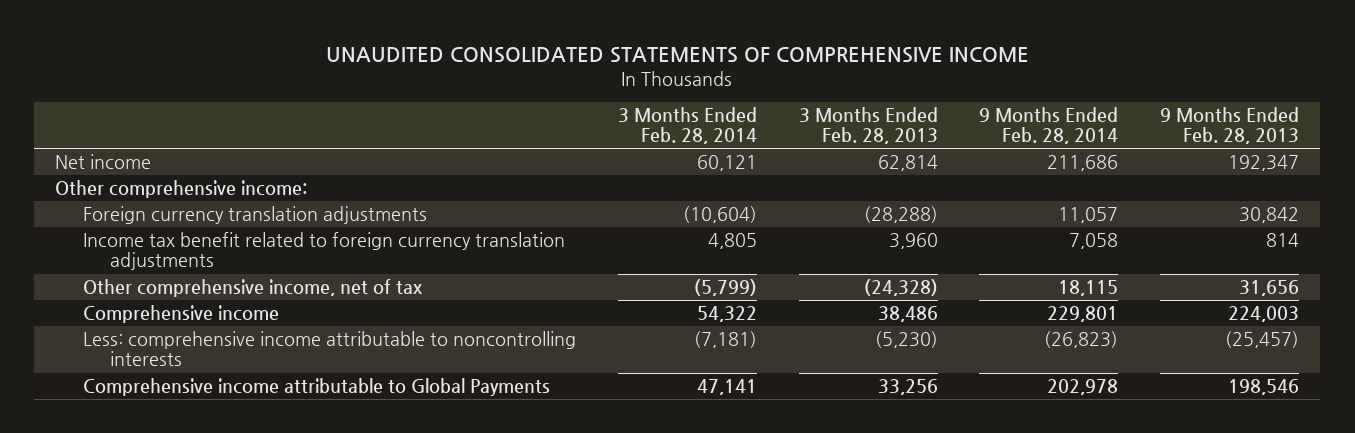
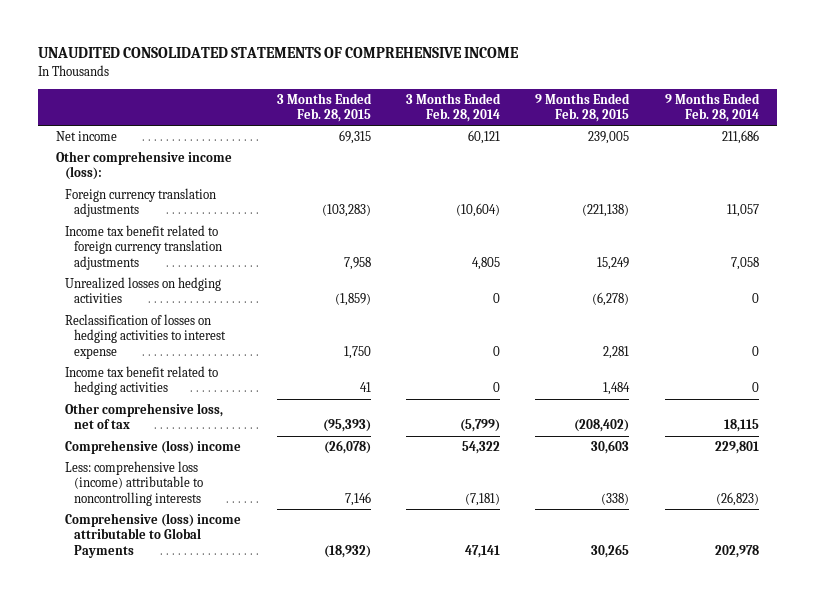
[798,107,938,145] 3 Months Ended Feb. 28, 2013 -> none
[1160,107,1300,145] 9 Months Ended Feb. 28, 2013 -> none
none -> [276,92,372,122] 3 Months Ended Feb. 28, 2015
none -> [535,92,631,122] 9 Months Ended Feb. 28, 2015
[55,180,308,199] Other comprehensive income: -> [56,151,233,181] Other comprehensive income (loss):
none -> [65,277,222,304] Unrealized losses on hedging activities
none -> [65,314,227,359] Reclassification of losses on hedging activities to interest expense
none -> [65,366,219,396] Income tax benefit related to hedging activities
[82,279,423,298] Other comprehensive income, net of tax -> [65,403,224,430] Other comprehensive loss, net of tax
[82,305,279,324] Comprehensive income -> [65,440,242,455] Comprehensive (loss) income
[82,331,576,367] Less: comprehensive income attributable to noncontrolling interests -> [65,461,204,506] Less: comprehensive loss (income) attributable to noncontrolling interests
[82,378,550,397] Comprehensive income attributable to Global Payments -> [65,513,242,558] Comprehensive (loss) income attributable to Global Payments

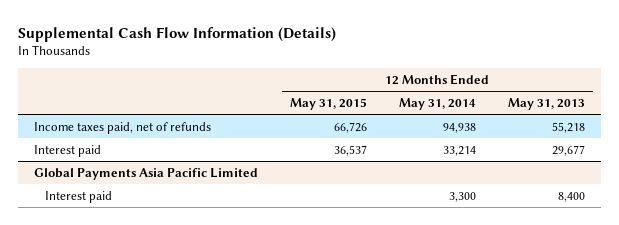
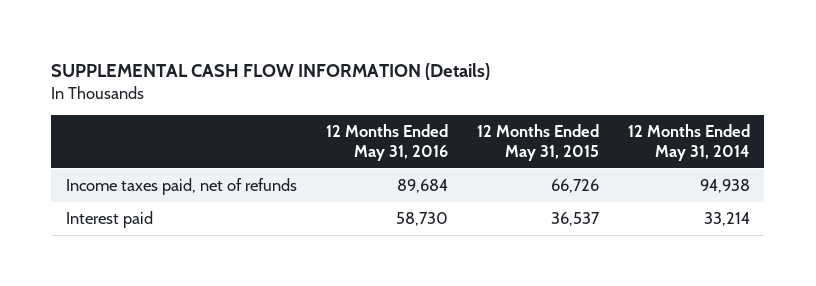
[17,26,336,42] Supplemental Cash Flow Information (Details) -> [51,62,491,80] SUPPLEMENTAL CASH FLOW INFORMATION (Details)
[507,97,585,110] May 31, 2013 -> none
none -> [325,123,448,161] 12 Months Ended May 31, 2016
[33,167,258,180] Global Payments Asia Pacific Limited -> none
[45,190,113,203] Interest paid -> none

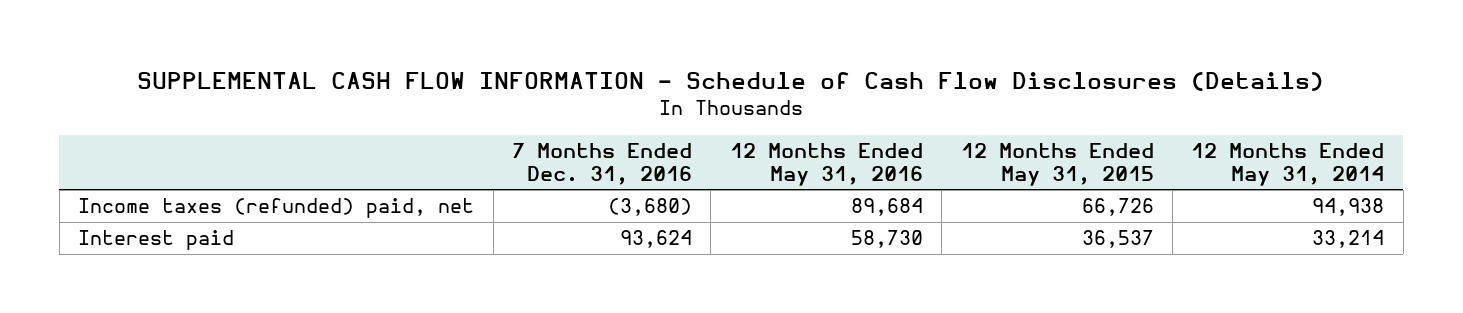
[51,62,491,80] SUPPLEMENTAL CASH FLOW INFORMATION (Details) -> [137,72,1325,92] SUPPLEMENTAL CASH FLOW INFORMATION - Schedule of Cash Flow Disclosures (Details)
none -> [511,142,692,185] 7 Months Ended Dec. 31, 2016
[65,178,297,196] Income taxes paid, net of refunds -> [78,198,475,219] Income taxes (refunded) paid, net

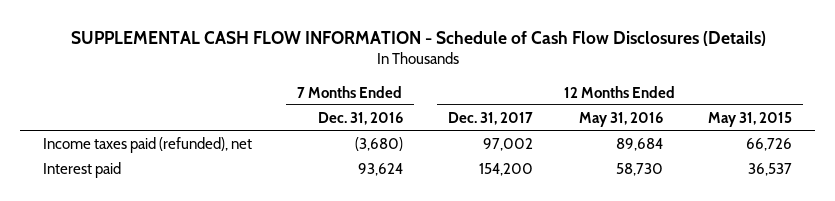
[1191,142,1385,186] 12 Months Ended May 31, 2014 -> none
none -> [448,111,534,125] Dec. 31, 2017
[78,198,475,219] Income taxes (refunded) paid, net -> [43,137,253,154] Income taxes paid (refunded), net

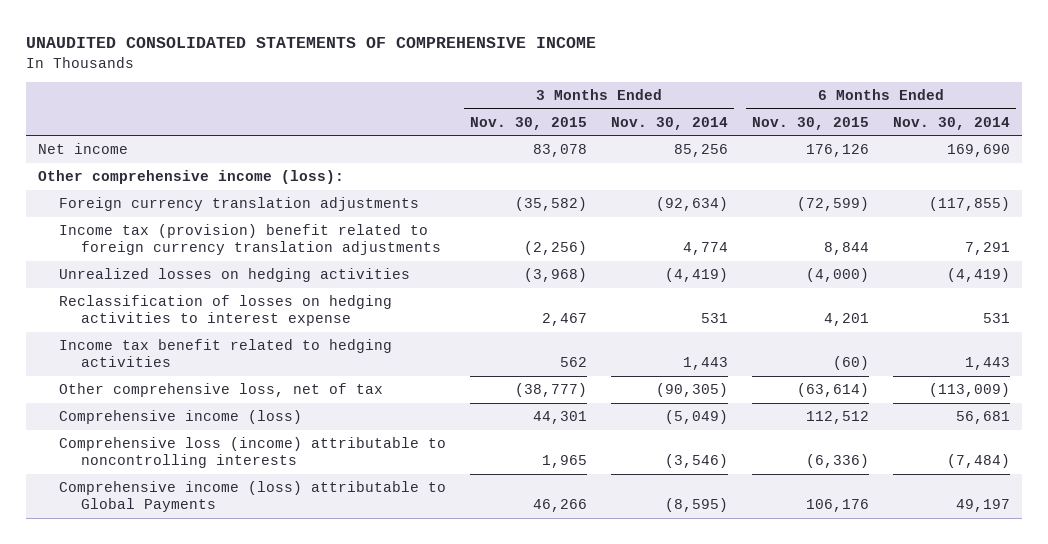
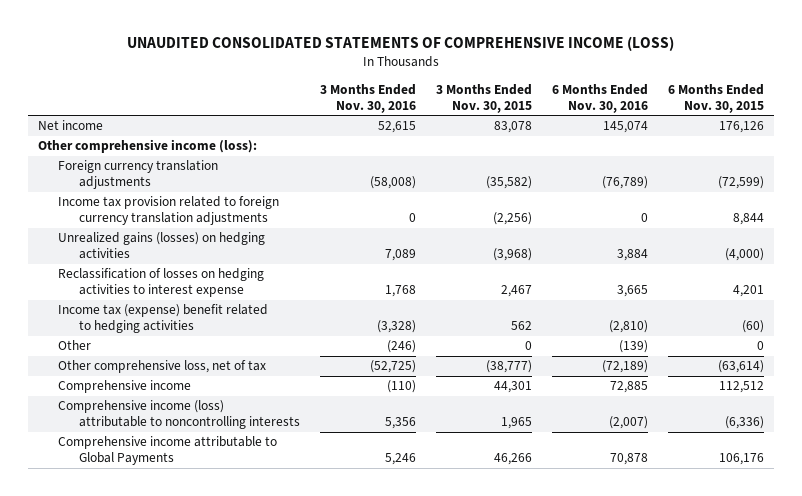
[25,37,596,49] UNAUDITED CONSOLIDATED STATEMENTS OF COMPREHENSIVE INCOME -> [126,36,674,52] UNAUDITED CONSOLIDATED STATEMENTS OF COMPREHENSIVE INCOME (LOSS)
[611,116,729,130] Nov. 30, 2014 -> none
[892,116,1010,130] Nov. 30, 2014 -> none
none -> [320,84,417,113] 3 Months Ended Nov. 30, 2016
none -> [552,84,649,113] 6 Months Ended Nov. 30, 2016
[59,224,441,256] Income tax (provision) benefit related to foreign currency translation adjustments -> [58,196,280,226] Income tax provision related to foreign currency translation adjustments
[59,268,411,283] Unrealized losses on hedging activities -> [58,232,266,260] Unrealized gains (losses) on hedging activities
[59,339,393,368] Income tax benefit related to hedging activities -> [58,304,269,334] Income tax (expense) benefit related to hedging activities
none -> [58,340,92,351] Other
[59,410,303,425] Comprehensive income (loss) -> [58,380,192,394] Comprehensive income
[59,437,447,469] Comprehensive loss (income) attributable to noncontrolling interests -> [58,400,301,430] Comprehensive income (loss) attributable to noncontrolling interests
[59,481,447,513] Comprehensive income (loss) attributable to Global Payments -> [58,436,278,466] Comprehensive income attributable to Global Payments

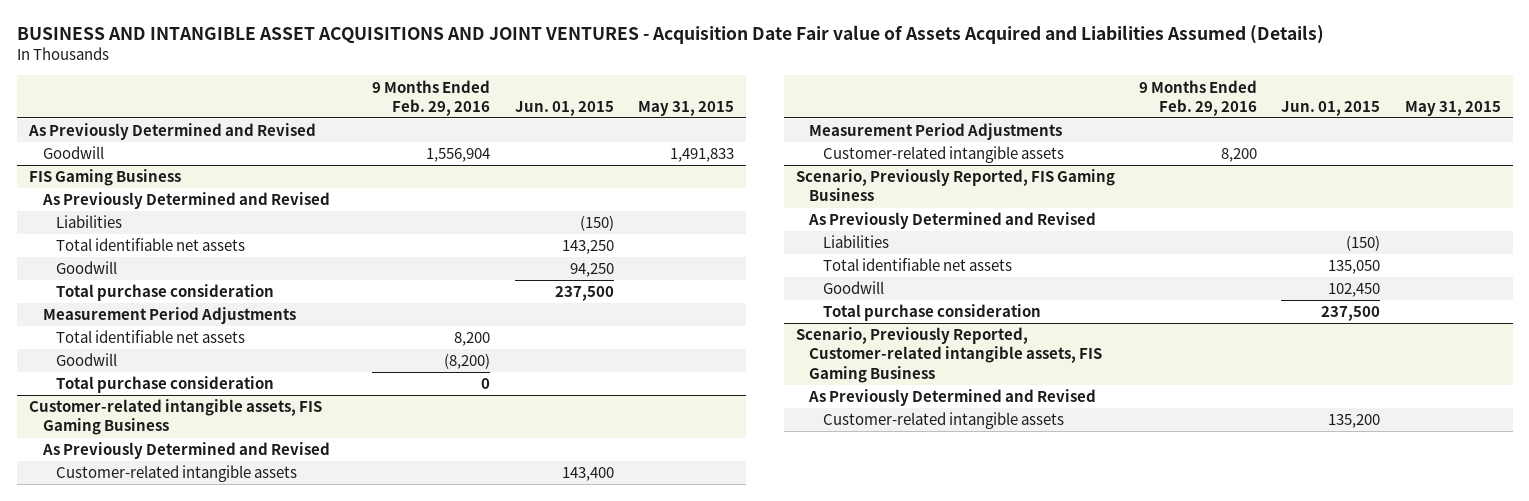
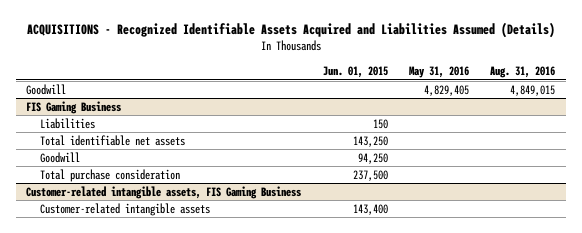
[16,25,1324,45] BUSINESS AND INTANGIBLE ASSET ACQUISITIONS AND JOINT VENTURES - Acquisition Date Fair value of Assets Acquired and Liabilities Assumed (Details) -> [26,22,555,39] ACQUISITIONS - Recognized Identifiable Assets Acquired and Liabilities Assumed (Details)
[372,79,491,116] 9 Months Ended Feb. 29, 2016 -> none
[637,100,734,116] May 31, 2015 -> none
none -> [408,66,469,79] May 31, 2016
none -> [490,66,556,79] Aug. 31, 2016
[27,123,316,141] As Previously Determined and Revised -> none
[41,192,330,210] As Previously Determined and Revised -> none
[579,215,614,232] (150) -> [372,118,388,129] 150
[42,307,296,325] Measurement Period Adjustments -> none
[56,330,246,344] Total identifiable net assets -> none
[56,353,118,367] Goodwill -> none
[56,376,275,394] Total purchase consideration -> none
[41,442,330,460] As Previously Determined and Revised -> none
[809,123,1063,141] Measurement Period Adjustments -> none
[822,146,1064,164] Customer-related intangible assets -> none
[795,169,1115,202] Scenario, Previously Reported, FIS Gaming Business -> none
[808,212,1097,230] As Previously Determined and Revised -> none
[822,235,889,249] Liabilities -> none
[822,258,1012,272] Total identifiable net assets -> none
[822,281,884,295] Goodwill -> none
[822,304,1041,322] Total purchase consideration -> none
[795,327,1103,383] Scenario, Previously Reported, Customer-related intangible assets, FIS Gaming Business -> none
[808,389,1097,407] As Previously Determined and Revised -> none
[822,412,1064,430] Customer-related intangible assets -> none

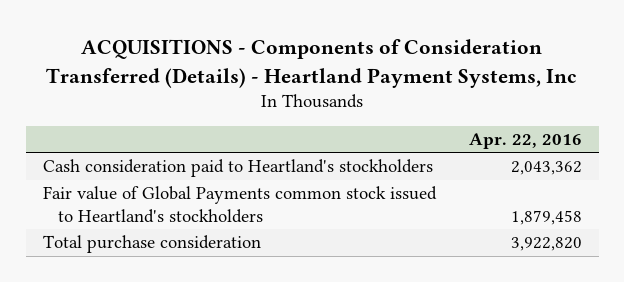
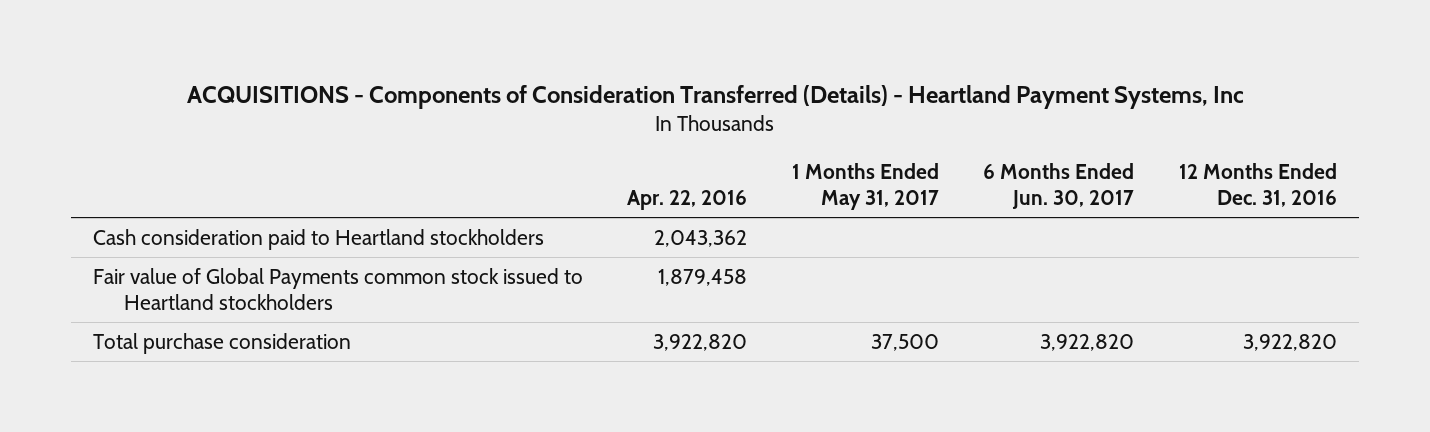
none -> [791,162,939,211] 1 Months Ended May 31, 2017
none -> [983,162,1135,210] 6 Months Ended Jun. 30, 2017
none -> [1178,162,1337,208] 12 Months Ended Dec. 31, 2016
[42,159,433,178] Cash consideration paid to Heartland's stockholders -> [92,228,544,250] Cash consideration paid to Heartland stockholders
[42,186,437,223] Fair value of Global Payments common stock issued to Heartland's stockholders -> [92,267,583,311] Fair value of Global Payments common stock issued to Heartland stockholders

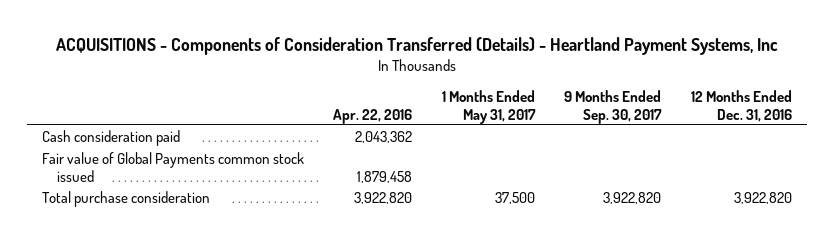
[983,162,1135,210] 6 Months Ended Jun. 30, 2017 -> none
none -> [564,90,663,124] 9 Months Ended Sep. 30, 2017
[92,228,544,250] Cash consideration paid to Heartland stockholders -> [41,130,180,147] Cash consideration paid
[92,267,583,311] Fair value of Global Payments common stock issued to Heartland stockholders -> [41,152,304,182] Fair value of Global Payments common stock issued

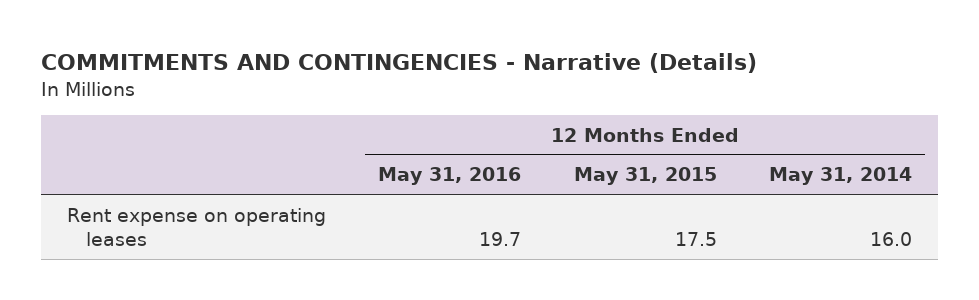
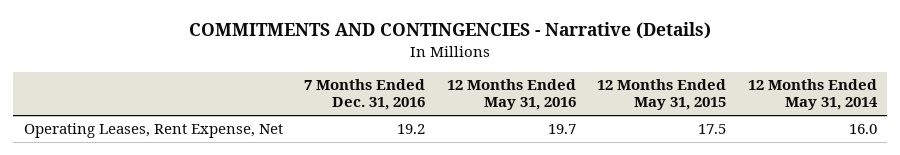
none -> [304,79,426,111] 7 Months Ended Dec. 31, 2016
[66,207,326,247] Rent expense on operating leases -> [23,123,283,139] Operating Leases, Rent Expense, Net

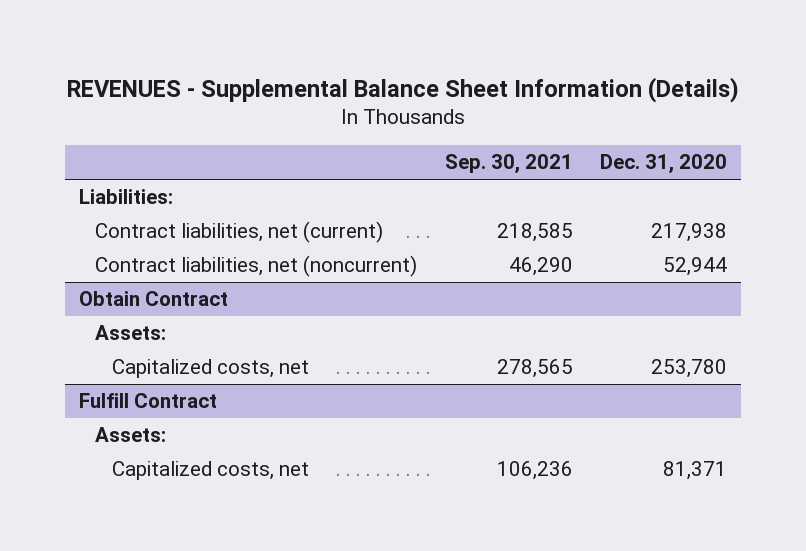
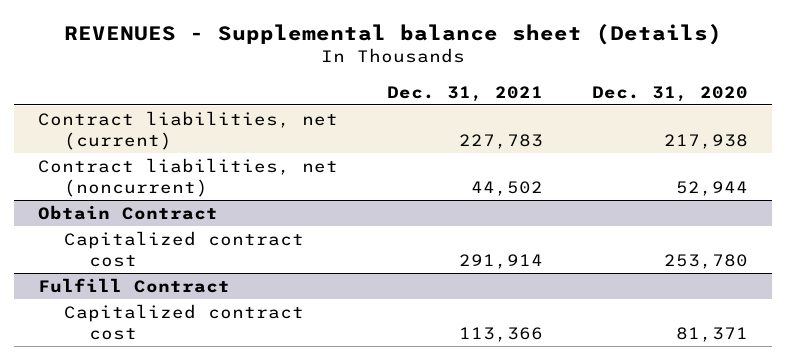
[66,76,739,103] REVENUES - Supplemental Balance Sheet Information (Details) -> [64,23,723,45] REVENUES - Supplemental balance sheet (Details)
[444,154,573,175] Sep. 30, 2021 -> none
none -> [387,85,544,102] Dec. 31, 2021
[78,189,173,205] Liabilities: -> none
[95,325,167,341] Assets: -> none
[112,359,310,379] Capitalized costs, net -> [63,230,304,268] Capitalized contract cost
[95,427,167,443] Assets: -> none
[112,461,310,481] Capitalized costs, net -> [63,303,304,341] Capitalized contract cost

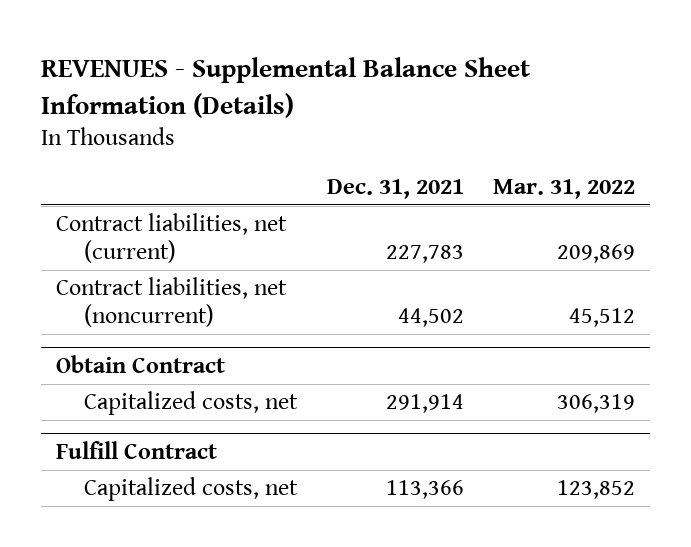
[64,23,723,45] REVENUES - Supplemental balance sheet (Details) -> [40,57,530,118] REVENUES - Supplemental Balance Sheet Information (Details)
[591,85,748,102] Dec. 31, 2020 -> none
none -> [493,178,636,199] Mar. 31, 2022
[63,230,304,268] Capitalized contract cost -> [83,391,298,416] Capitalized costs, net
[63,303,304,341] Capitalized contract cost -> [83,477,298,502] Capitalized costs, net

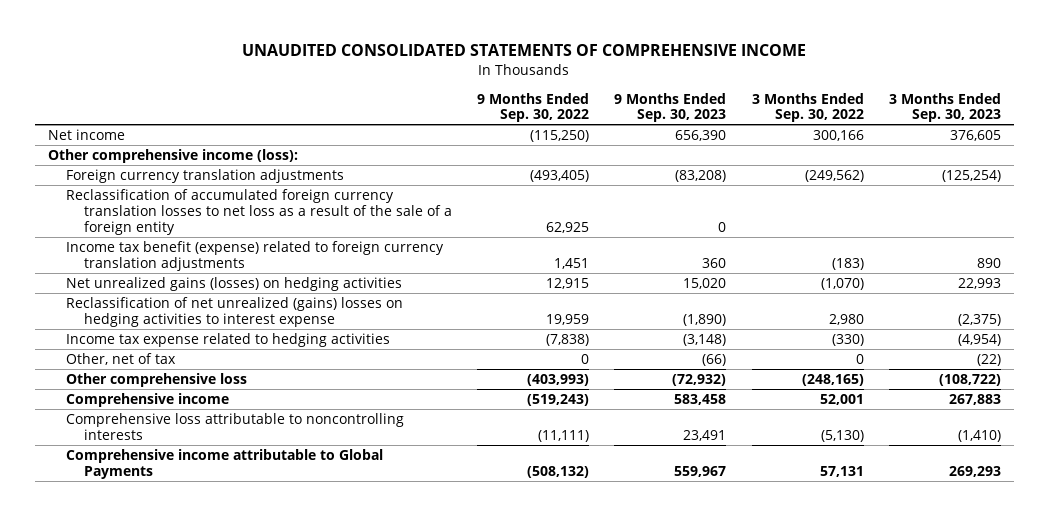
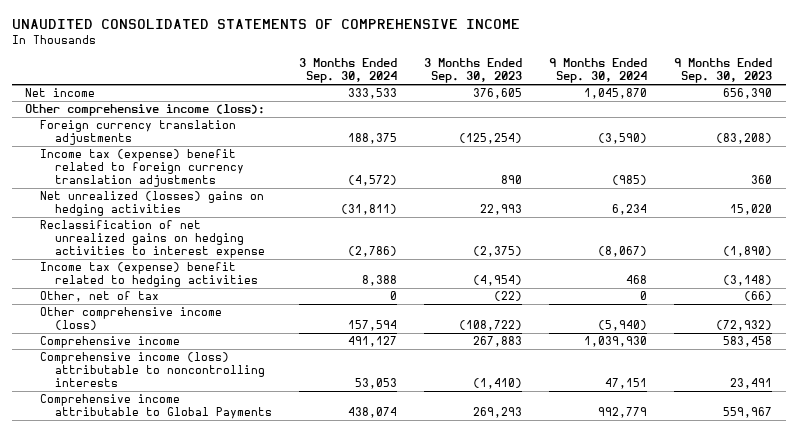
[477,92,590,123] 9 Months Ended Sep. 30, 2022 -> none
[751,92,864,123] 3 Months Ended Sep. 30, 2022 -> none
none -> [299,58,398,84] 3 Months Ended Sep. 30, 2024
none -> [549,58,648,84] 9 Months Ended Sep. 30, 2024
[65,188,452,235] Reclassification of accumulated foreign currency translation losses to net loss as a result of the sale of a foreign entity -> none
[65,240,444,271] Income tax benefit (expense) related to foreign currency translation adjustments -> [40,149,244,188] Income tax (expense) benefit related to foreign currency translation adjustments
[65,276,402,291] Net unrealized gains (losses) on hedging activities -> [40,191,265,217] Net unrealized (losses) gains on hedging activities
[65,296,403,327] Reclassification of net unrealized (gains) losses on hedging activities to interest expense -> [40,220,265,259] Reclassification of net unrealized gains on hedging activities to interest expense
[65,332,390,347] Income tax expense related to hedging activities -> [40,262,258,288] Income tax (expense) benefit related to hedging activities
[65,372,247,387] Other comprehensive loss -> [40,307,223,331] Other comprehensive income (loss)
[65,412,404,440] Comprehensive loss attributable to noncontrolling interests -> [40,352,265,388] Comprehensive income (loss) attributable to noncontrolling interests

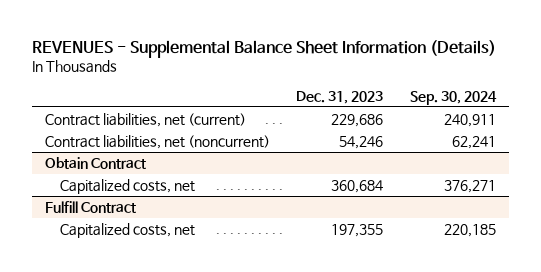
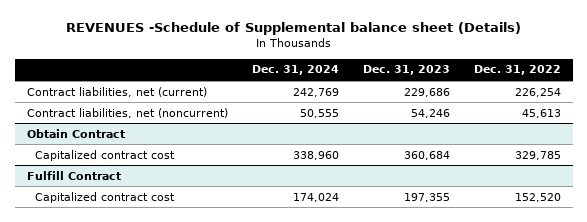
[31,39,496,58] REVENUES - Supplemental Balance Sheet Information (Details) -> [65,22,521,36] REVENUES -Schedule of Supplemental balance sheet (Details)
[409,90,497,105] Sep. 30, 2024 -> none
none -> [251,65,339,76] Dec. 31, 2024
none -> [473,65,561,76] Dec. 31, 2022
[60,179,196,195] Capitalized costs, net -> [34,149,175,161] Capitalized contract cost
[60,223,196,239] Capitalized costs, net -> [34,191,175,203] Capitalized contract cost

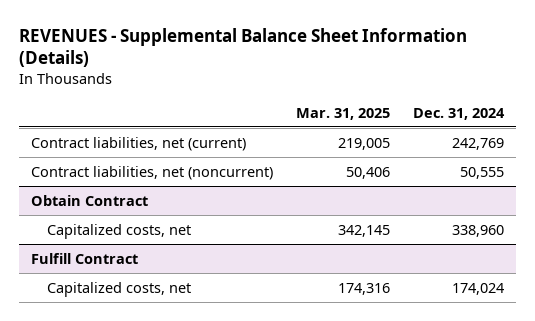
[65,22,521,36] REVENUES -Schedule of Supplemental balance sheet (Details) -> [18,27,467,68] REVENUES - Supplemental Balance Sheet Information (Details)
[362,65,450,76] Dec. 31, 2023 -> none
[473,65,561,76] Dec. 31, 2022 -> none
none -> [295,107,390,120] Mar. 31, 2025
[34,149,175,161] Capitalized contract cost -> [46,223,191,239] Capitalized costs, net
[34,191,175,203] Capitalized contract cost -> [46,281,191,297] Capitalized costs, net

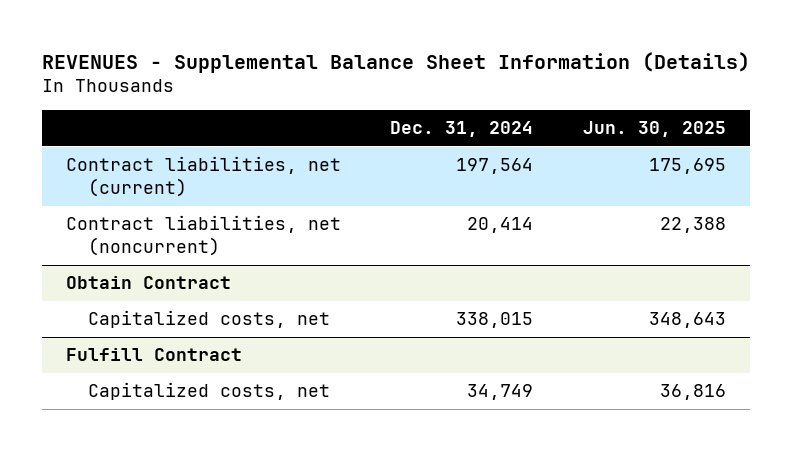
[295,107,390,120] Mar. 31, 2025 -> none
none -> [582,121,726,138] Jun. 30, 2025
[452,137,505,150] 242,769 -> [456,158,534,175] 197,564
[460,166,505,179] 50,555 -> [467,217,534,234] 20,414
[452,224,505,237] 338,960 -> [456,312,534,329] 338,015
[452,282,505,295] 174,024 -> [467,384,534,401] 34,749

